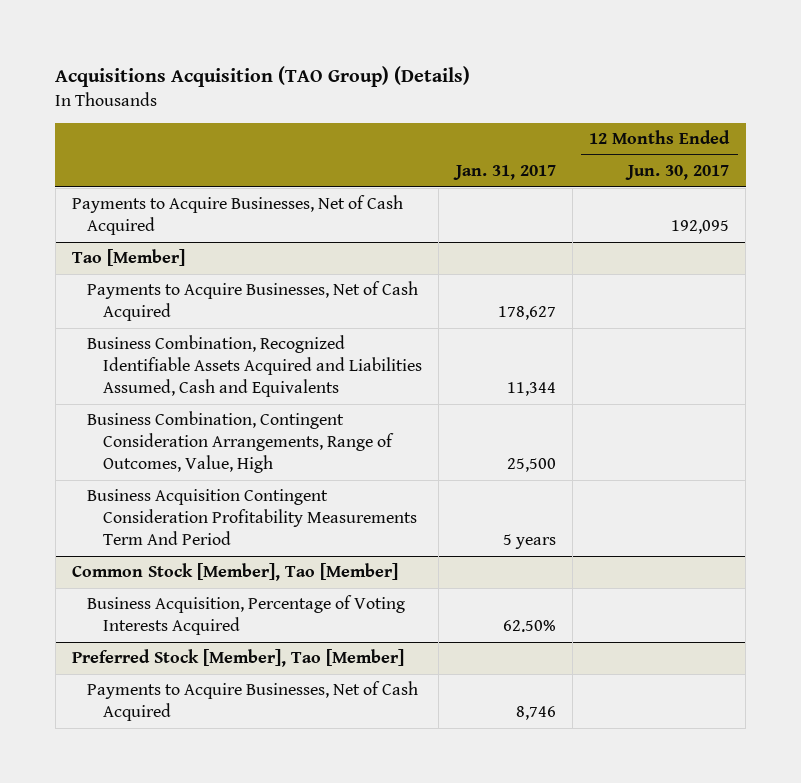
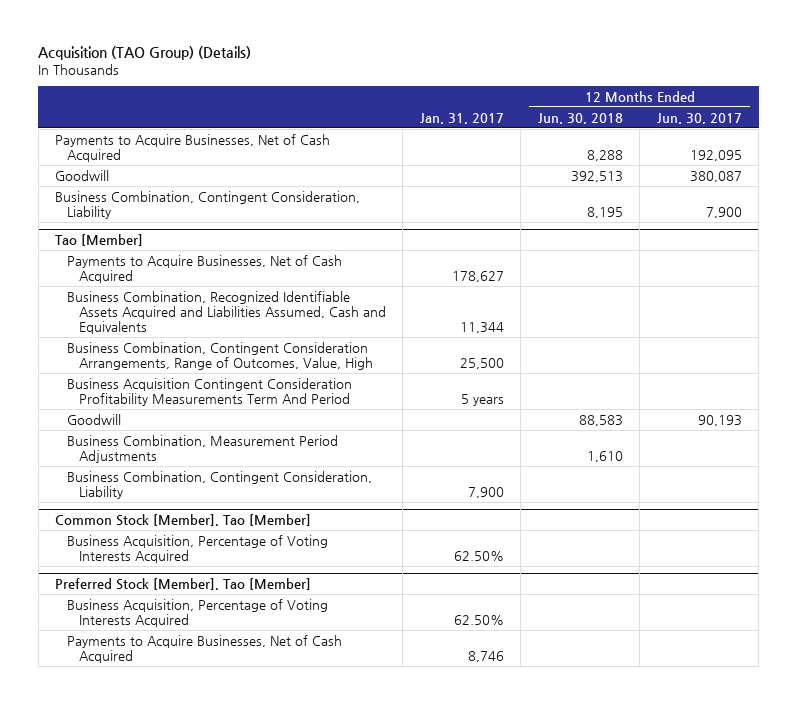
[55,66,471,88] Acquisitions Acquisition (TAO Group) (Details) -> [38,46,252,61] Acquisition (TAO Group) (Details)
none -> [537,112,623,124] Jun. 30, 2018
none -> [55,169,110,181] Goodwill
none -> [55,190,361,219] Business Combination, Contingent Consideration, Liability
none -> [66,413,121,425] Goodwill
none -> [66,434,338,463] Business Combination, Measurement Period Adjustments
none -> [66,470,372,499] Business Combination, Contingent Consideration, Liability
none -> [66,598,328,627] Business Acquisition, Percentage of Voting Interests Acquired

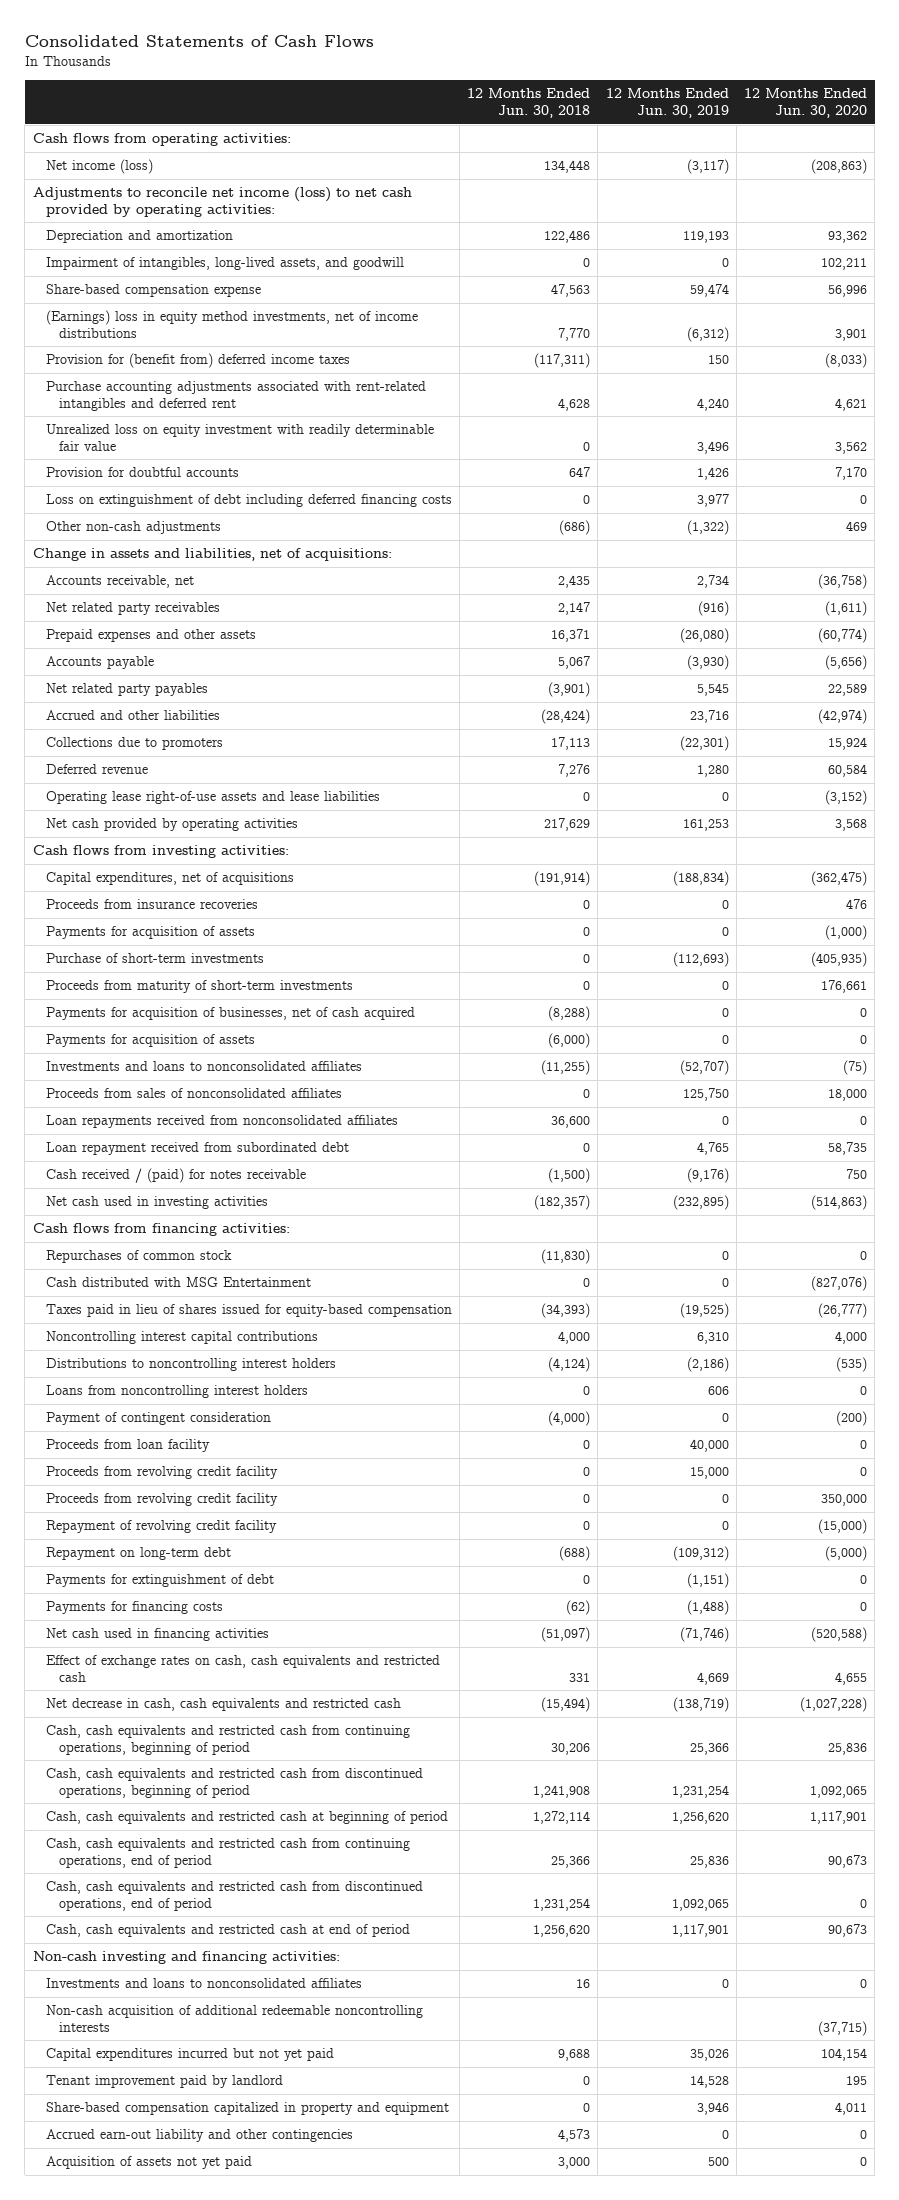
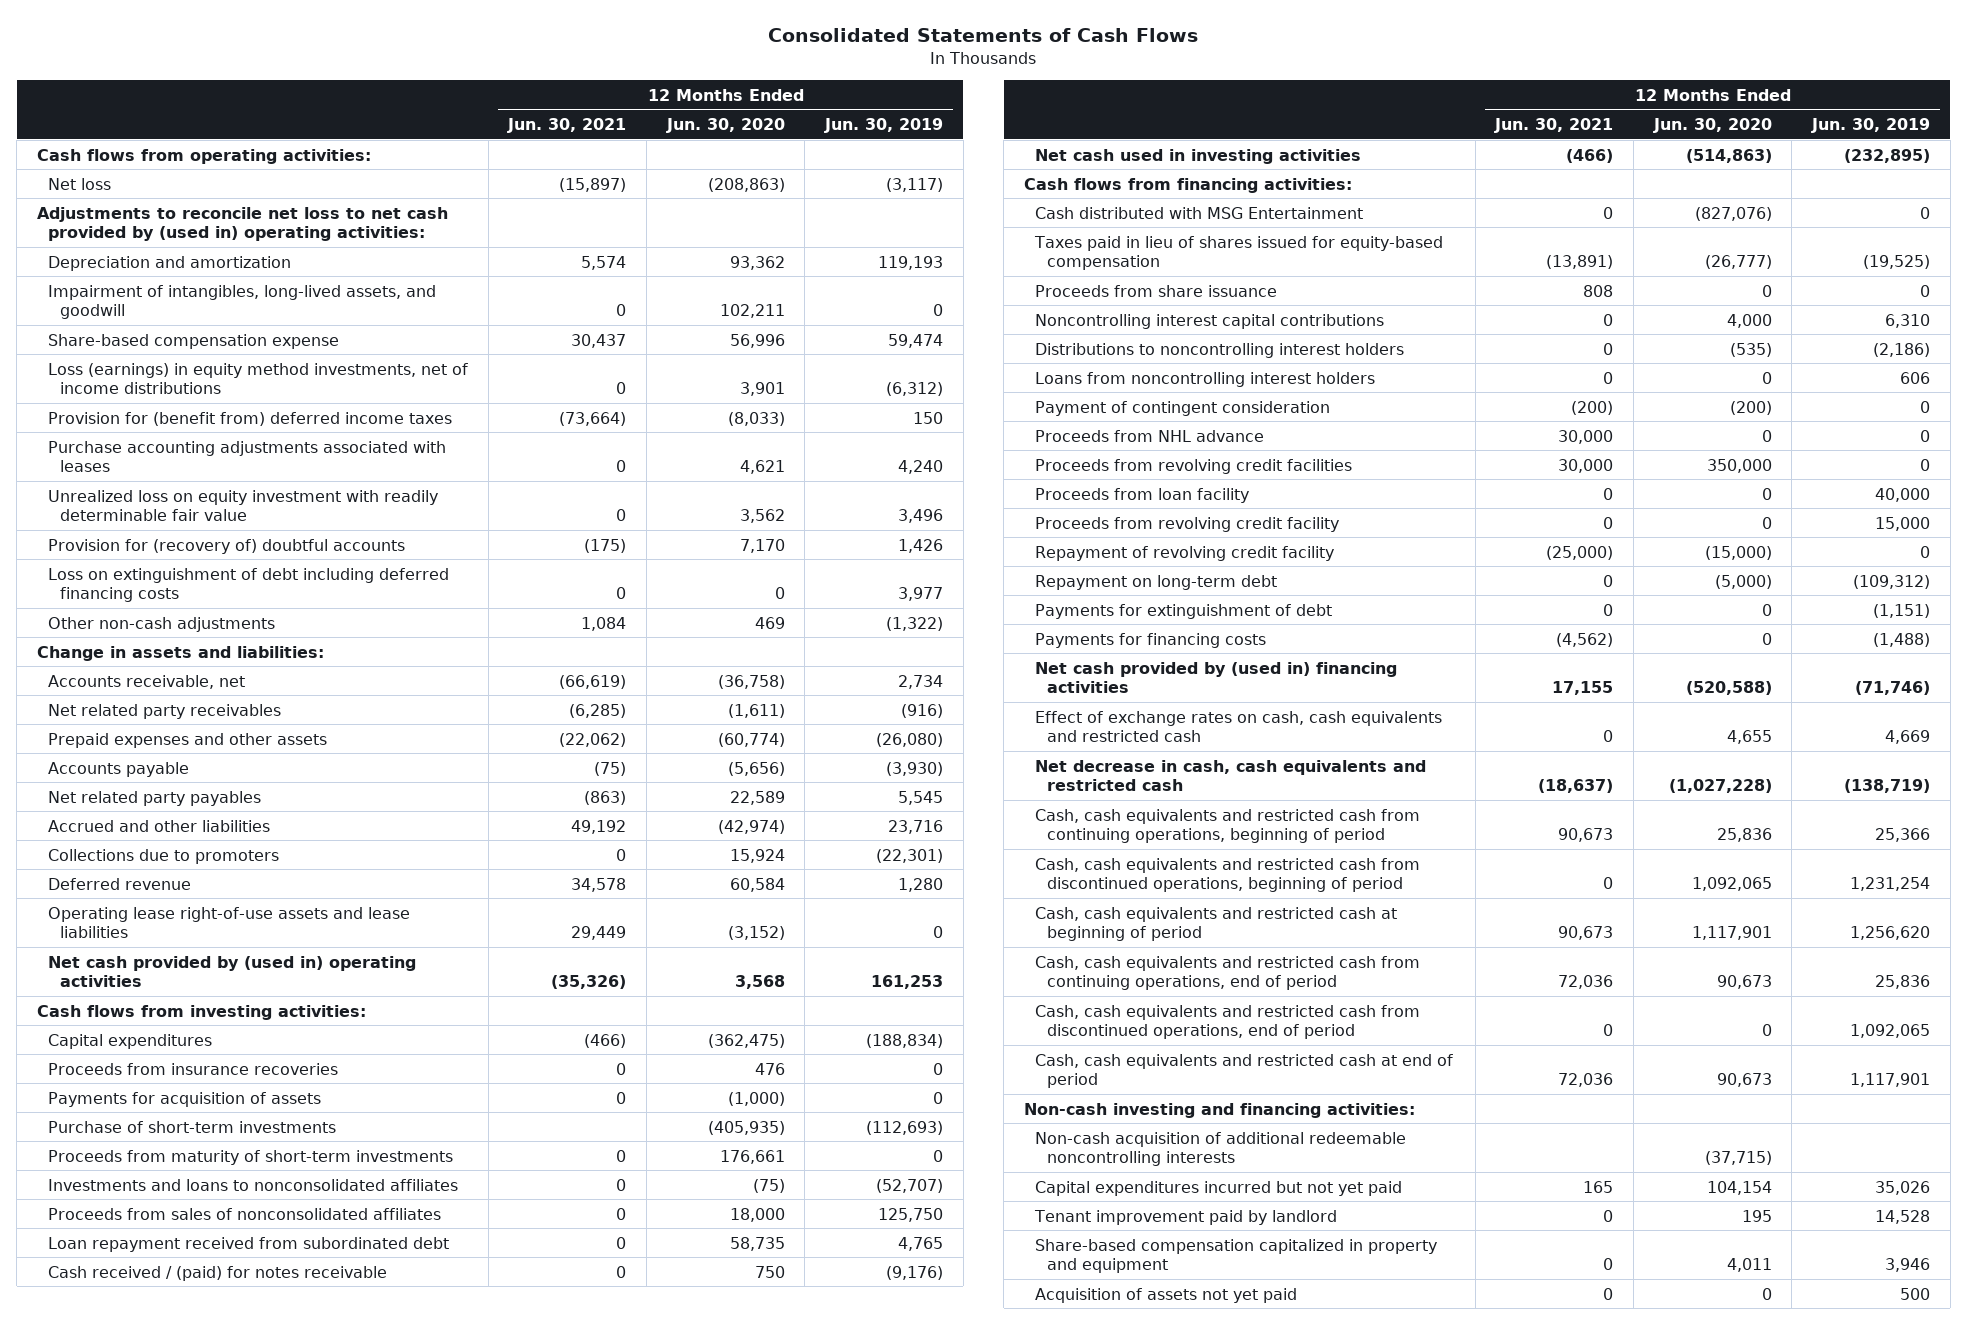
[467,88,591,119] 12 Months Ended Jun. 30, 2018 -> none
none -> [507,117,627,133] Jun. 30, 2021
[45,159,153,175] Net income (loss) -> [48,177,112,190] Net loss
[32,187,412,218] Adjustments to reconcile net income (loss) to net cash provided by operating activities: -> [36,206,448,241] Adjustments to reconcile net loss to net cash provided by (used in) operating activities:
[45,310,418,339] (Earnings) loss in equity method investments, net of income distributions -> [48,362,469,394] Loss (earnings) in equity method investments, net of income distributions
[45,381,426,412] Purchase accounting adjustments associated with rent-related intangibles and deferred rent -> [48,440,447,472] Purchase accounting adjustments associated with leases
[45,467,239,478] Provision for doubtful accounts -> [48,538,406,554] Provision for (recovery of) doubtful accounts
[32,548,392,562] Change in assets and liabilities, net of acquisitions: -> [36,645,324,661] Change in assets and liabilities:
[45,818,298,832] Net cash provided by operating activities -> [48,955,417,987] Net cash provided by (used in) operating activities
[45,872,294,886] Capital expenditures, net of acquisitions -> [48,1033,213,1049] Capital expenditures
[45,1007,415,1021] Payments for acquisition of businesses, net of cash acquired -> none
[45,1034,255,1048] Payments for acquisition of assets -> none
[45,1115,398,1129] Loan repayments received from nonconsolidated affiliates -> none
[45,1250,232,1264] Repurchases of common stock -> none
none -> [1035,284,1278,297] Proceeds from share issuance
none -> [1035,429,1265,442] Proceeds from NHL advance
none -> [1035,458,1353,474] Proceeds from revolving credit facilities
[45,1493,278,1507] Proceeds from revolving credit facility -> none
[45,1628,269,1642] Net cash used in financing activities -> [1035,661,1398,693] Net cash provided by (used in) financing activities
[45,1978,362,1989] Investments and loans to nonconsolidated affiliates -> none
[45,2129,353,2143] Accrued earn-out liability and other contingencies -> none

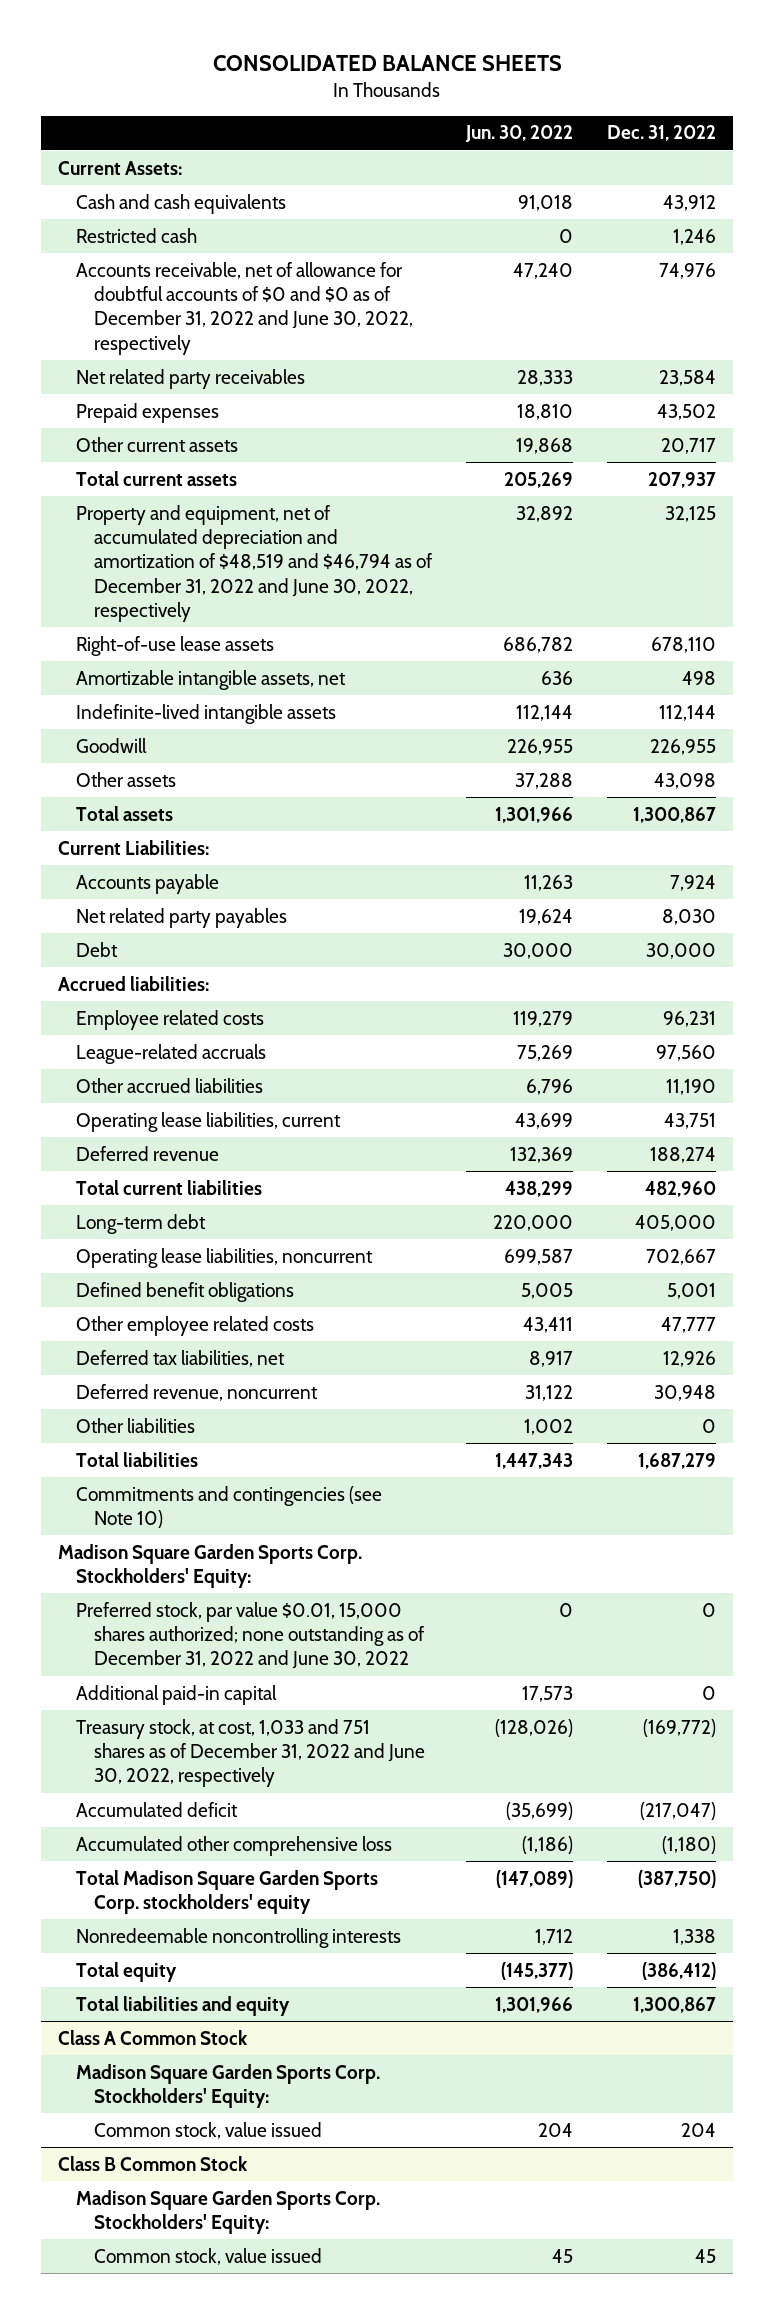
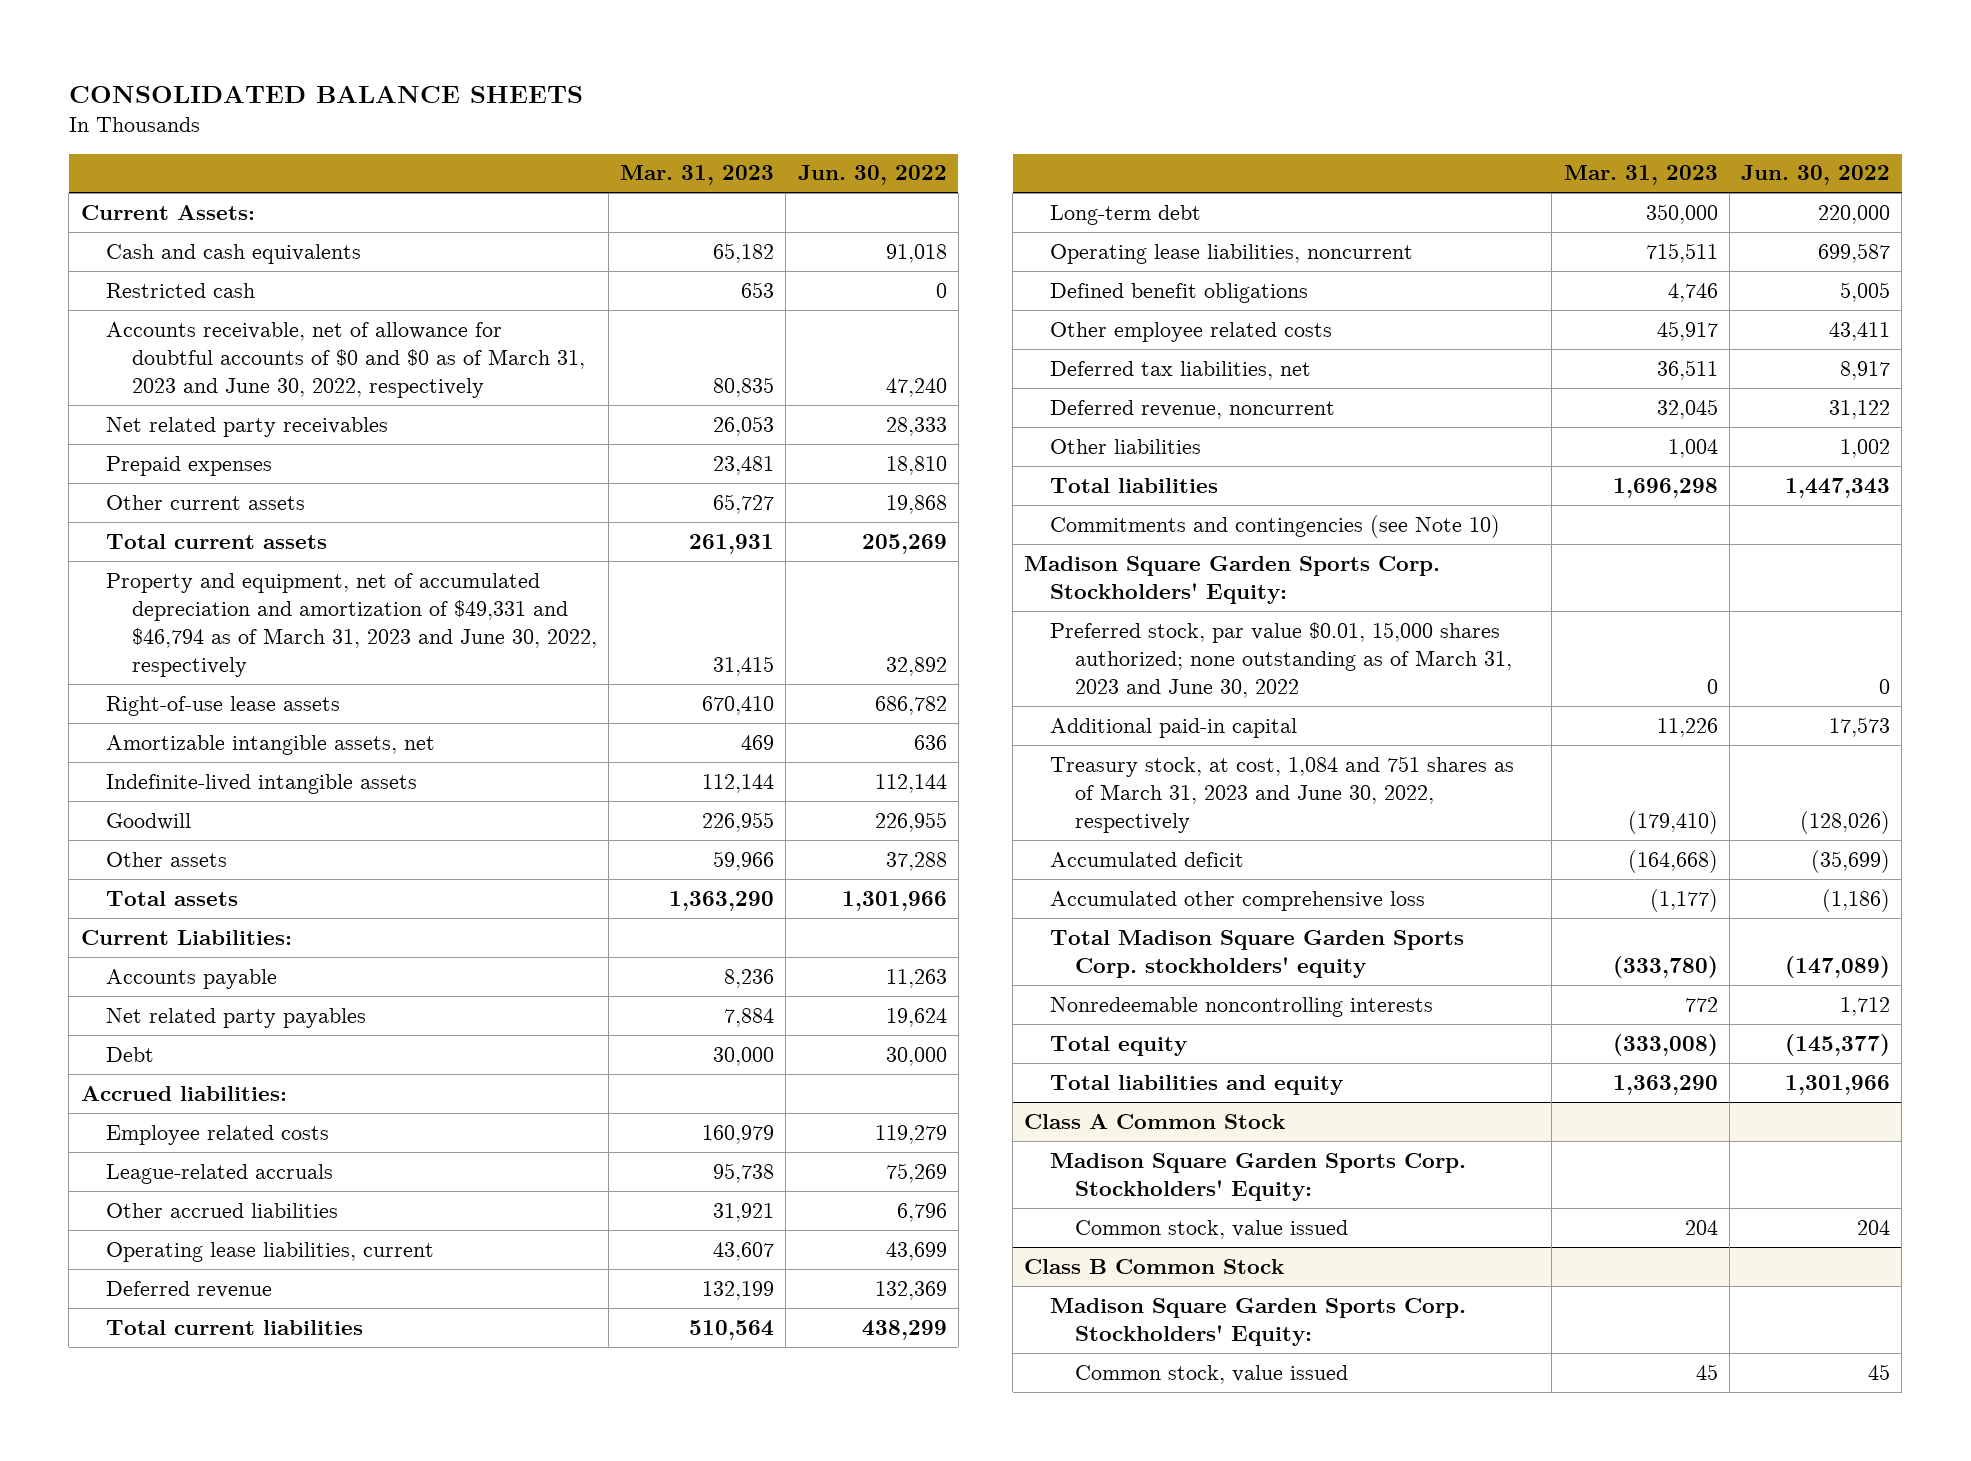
[607,125,717,142] Dec. 31, 2022 -> none
none -> [620,165,775,186] Mar. 31, 2023
[76,261,413,355] Accounts receivable, net of allowance for doubtful accounts of $0 and $0 as of December 31, 2022 and June 30, 2022, respectively -> [106,321,585,399] Accounts receivable, net of allowance for doubtful accounts of $0 and $0 as of March 31, 2023 and June 30, 2022, respectively
[76,504,433,622] Property and equipment, net of accumulated depreciation and amortization of $48,519 and $46,794 as of December 31, 2022 and June 30, 2022, respectively -> [106,572,597,678] Property and equipment, net of accumulated depreciation and amortization of $49,331 and $46,794 as of March 31, 2023 and June 30, 2022, respectively
[76,1601,425,1670] Preferred stock, par value $0.01, 15,000 shares authorized; none outstanding as of December 31, 2022 and June 30, 2022 -> [1049,621,1513,699] Preferred stock, par value $0.01, 15,000 shares authorized; none outstanding as of March 31, 2023 and June 30, 2022
[76,1718,425,1788] Treasury stock, at cost, 1,033 and 751 shares as of December 31, 2022 and June 30, 2022, respectively -> [1049,755,1514,834] Treasury stock, at cost, 1,084 and 751 shares as of March 31, 2023 and June 30, 2022, respectively

